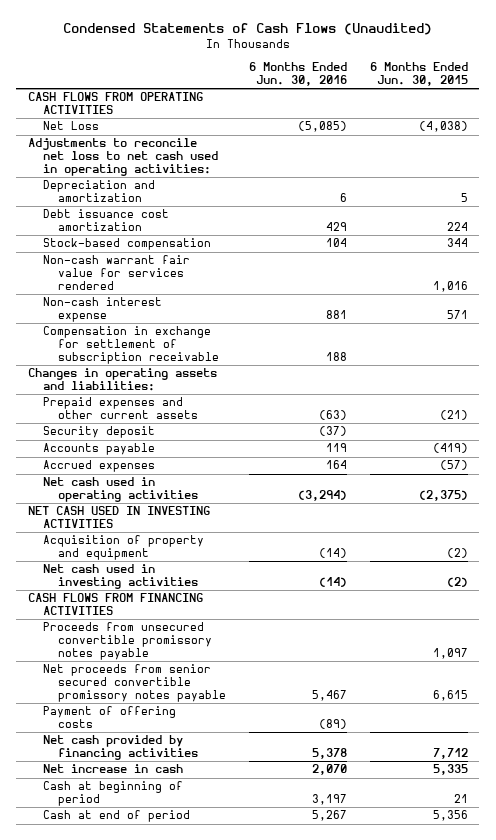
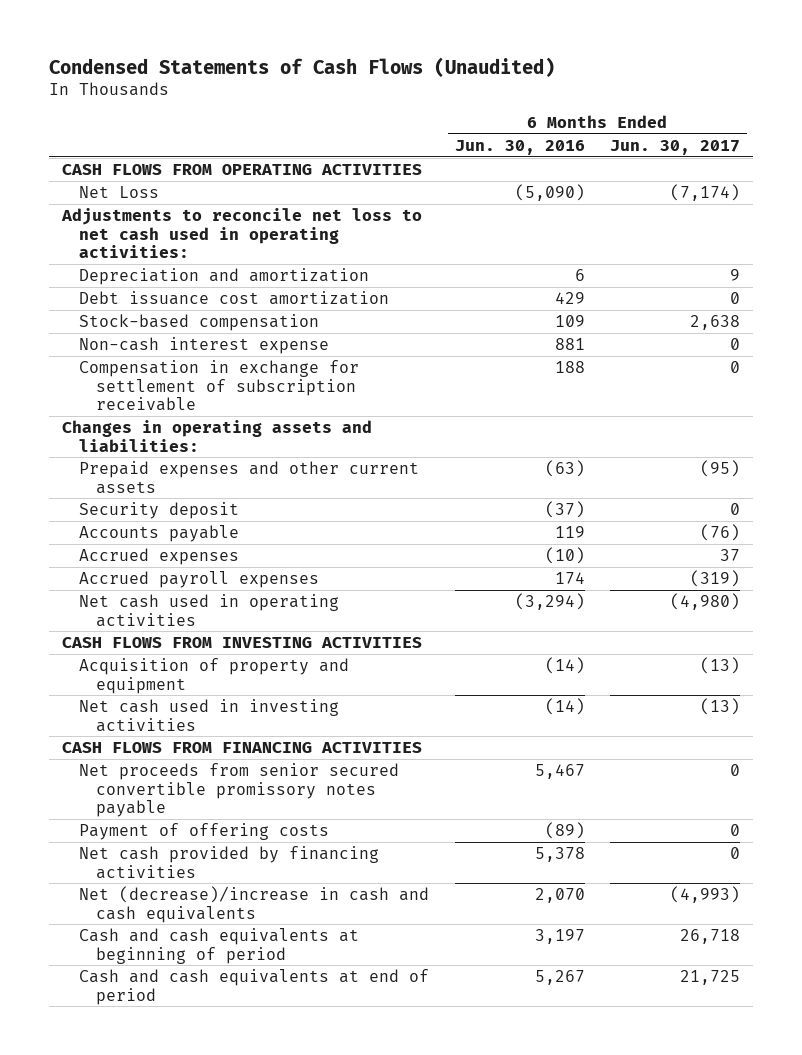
[369,62,468,87] 6 Months Ended Jun. 30, 2015 -> none
none -> [610,139,741,155] Jun. 30, 2017
[297,121,347,133] (5,085) -> [514,183,585,201] (5,090)
[42,255,190,291] Non-cash warrant fair value for services rendered -> none
[325,238,347,248] 104 -> [554,314,585,327] 109
[325,460,347,470] 164 -> [544,546,585,564] (10)
none -> [78,570,319,588] Accrued payroll expenses
[27,506,210,529] NET CASH USED IN INVESTING ACTIVITIES -> [61,636,422,648] CASH FLOWS FROM INVESTING ACTIVITIES
[42,622,213,661] Proceeds from unsecured convertible promissory notes payable -> none
[42,764,183,774] Net increase in cash -> [78,885,429,923] Net (decrease)/increase in cash and cash equivalents
[42,781,183,807] Cash at beginning of period -> [78,927,359,964] Cash and cash equivalents at beginning of period
[42,810,190,823] Cash at end of period -> [78,968,429,1005] Cash and cash equivalents at end of period

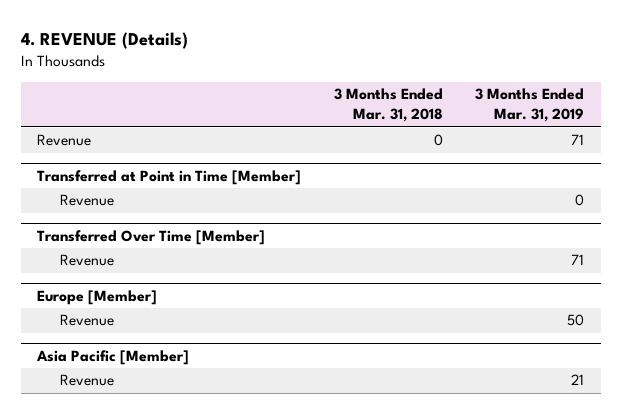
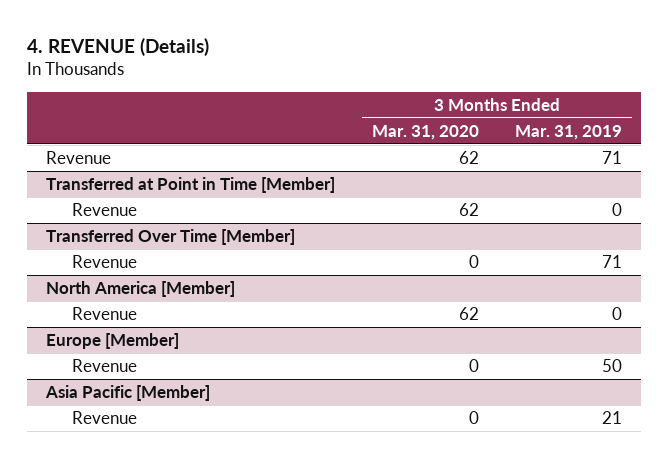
[333,88,443,123] 3 Months Ended Mar. 31, 2018 -> none
none -> [371,124,479,140] Mar. 31, 2020
none -> [45,280,235,297] North America [Member]
none -> [71,306,137,320] Revenue

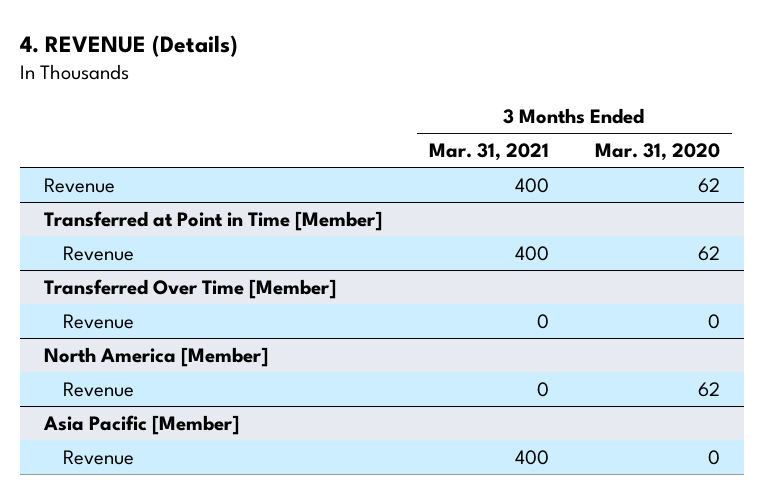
[515,124,623,140] Mar. 31, 2019 -> none
none -> [428,143,549,162] Mar. 31, 2021
[45,332,179,349] Europe [Member] -> none
[71,358,137,372] Revenue -> none

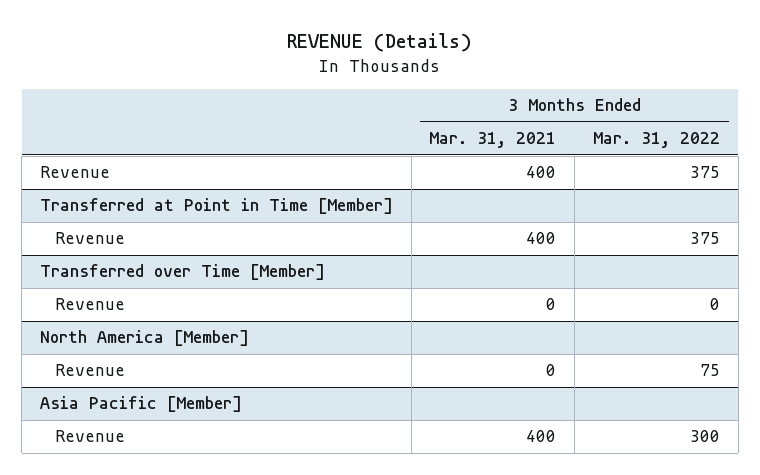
[20,34,239,57] 4. REVENUE (Details) -> [286,33,472,53] REVENUE (Details)
[595,143,721,162] Mar. 31, 2020 -> none
none -> [592,132,720,149] Mar. 31, 2022
[43,278,336,299] Transferred Over Time [Member] -> [39,264,325,281] Transferred over Time [Member]

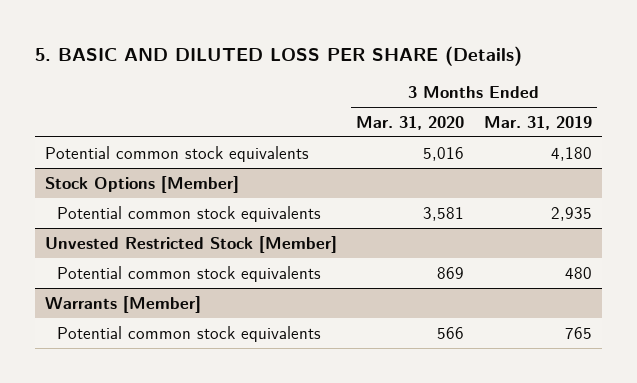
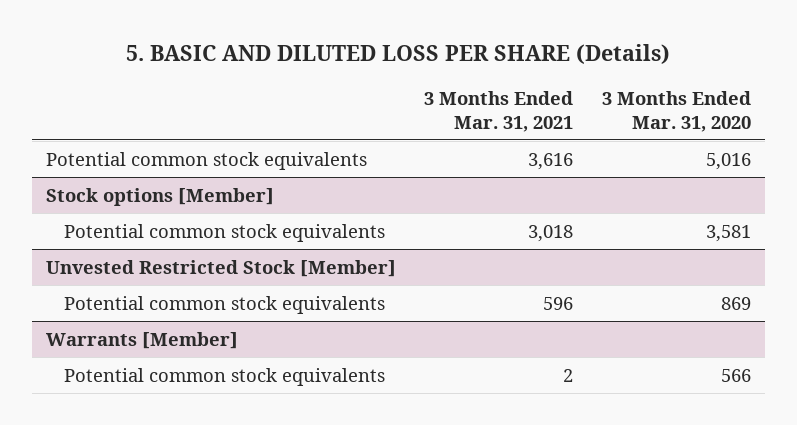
[484,115,593,130] Mar. 31, 2019 -> none
none -> [424,90,574,132] 3 Months Ended Mar. 31, 2021
[44,175,239,193] Stock Options [Member] -> [46,187,275,206] Stock options [Member]

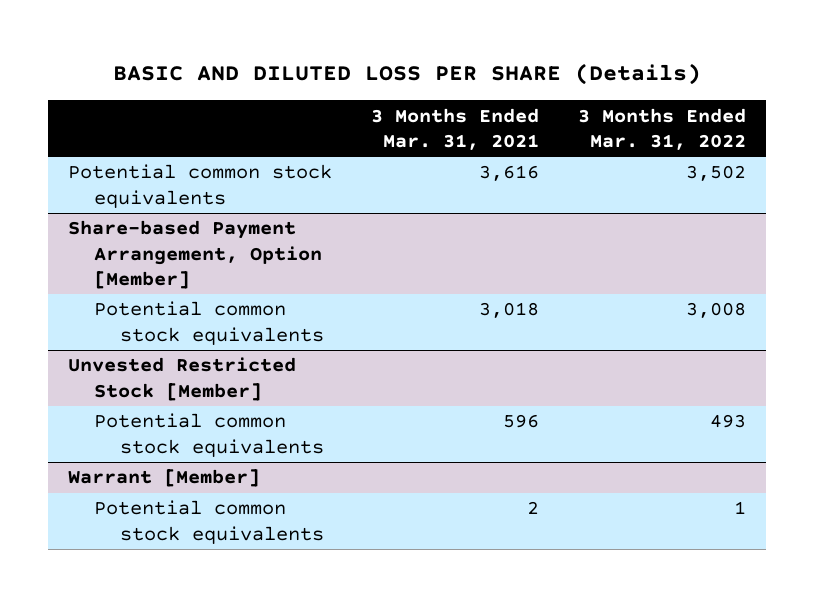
[126,44,671,65] 5. BASIC AND DILUTED LOSS PER SHARE (Details) -> [112,62,701,85] BASIC AND DILUTED LOSS PER SHARE (Details)
[601,90,751,132] 3 Months Ended Mar. 31, 2020 -> none
none -> [578,107,747,151] 3 Months Ended Mar. 31, 2022
[46,187,275,206] Stock options [Member] -> [67,220,322,289] Share-based Payment Arrangement, Option [Member]
[46,331,239,349] Warrants [Member] -> [67,469,260,488] Warrant [Member]

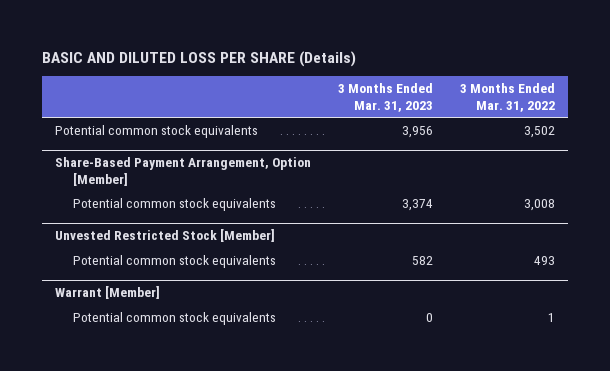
[370,107,539,151] 3 Months Ended Mar. 31, 2021 -> none
none -> [337,82,433,112] 3 Months Ended Mar. 31, 2023
[67,220,322,289] Share-based Payment Arrangement, Option [Member] -> [55,157,312,186] Share-Based Payment Arrangement, Option [Member]

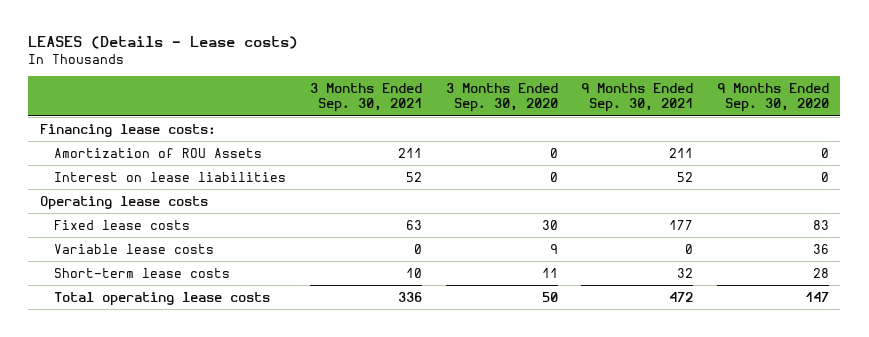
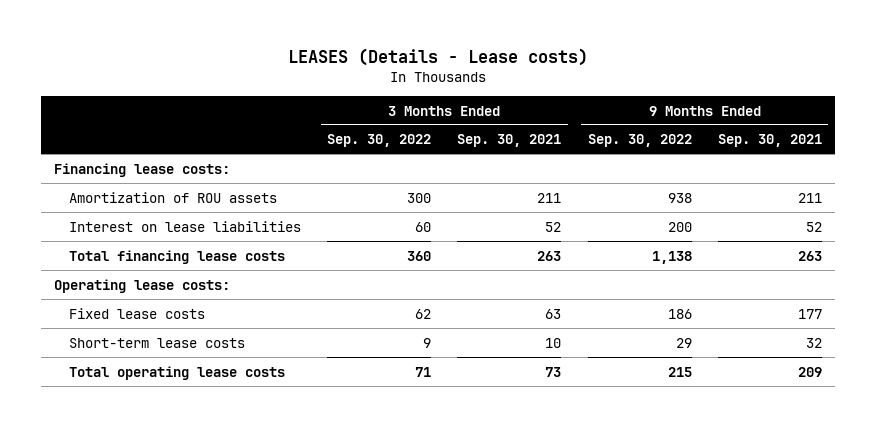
[445,82,558,113] 3 Months Ended Sep. 30, 2020 -> none
[716,82,829,113] 9 Months Ended Sep. 30, 2020 -> none
none -> [327,134,432,148] Sep. 30, 2022
none -> [587,134,692,148] Sep. 30, 2022
[54,147,263,158] Amortization of ROU Assets -> [69,191,278,203] Amortization of ROU assets
none -> [69,249,286,264] Total financing lease costs
[39,195,208,210] Operating lease costs -> [53,278,230,293] Operating lease costs:
[54,243,215,254] Variable lease costs -> none
[398,291,423,302] 336 -> [545,366,562,377] 73
[669,291,694,302] 472 -> [797,366,822,377] 209

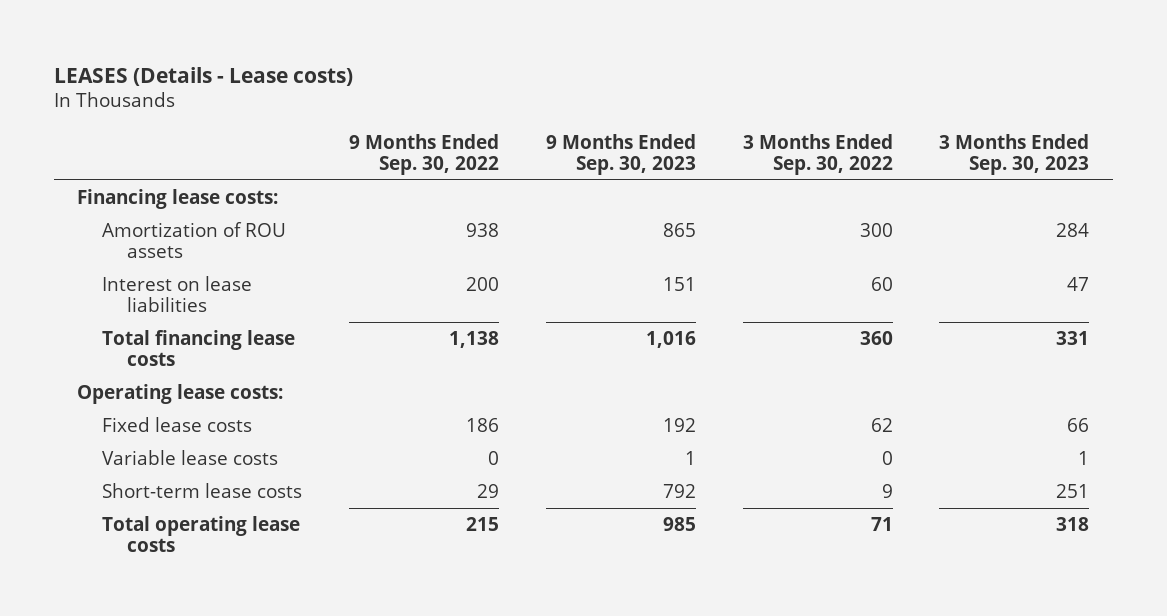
[457,134,562,148] Sep. 30, 2021 -> none
[717,134,822,148] Sep. 30, 2021 -> none
none -> [545,133,696,176] 9 Months Ended Sep. 30, 2023
none -> [939,133,1090,176] 3 Months Ended Sep. 30, 2023
none -> [102,449,279,465] Variable lease costs

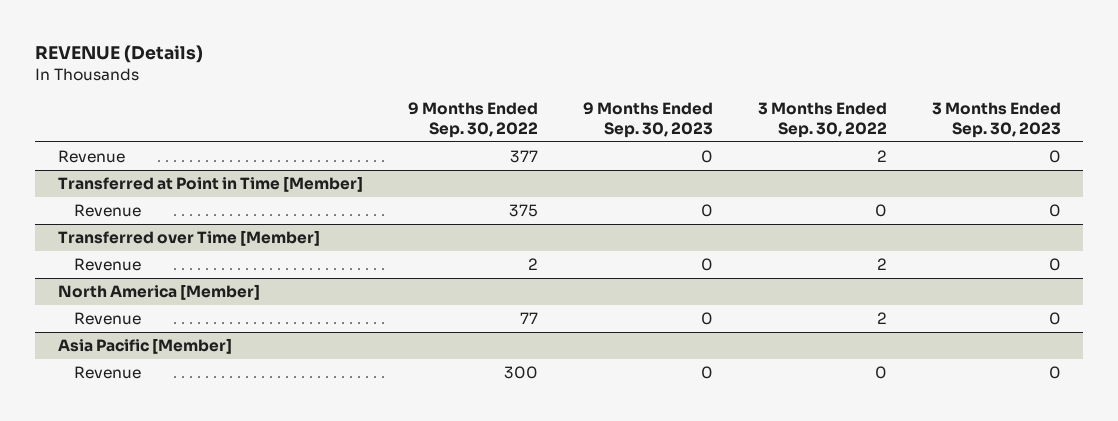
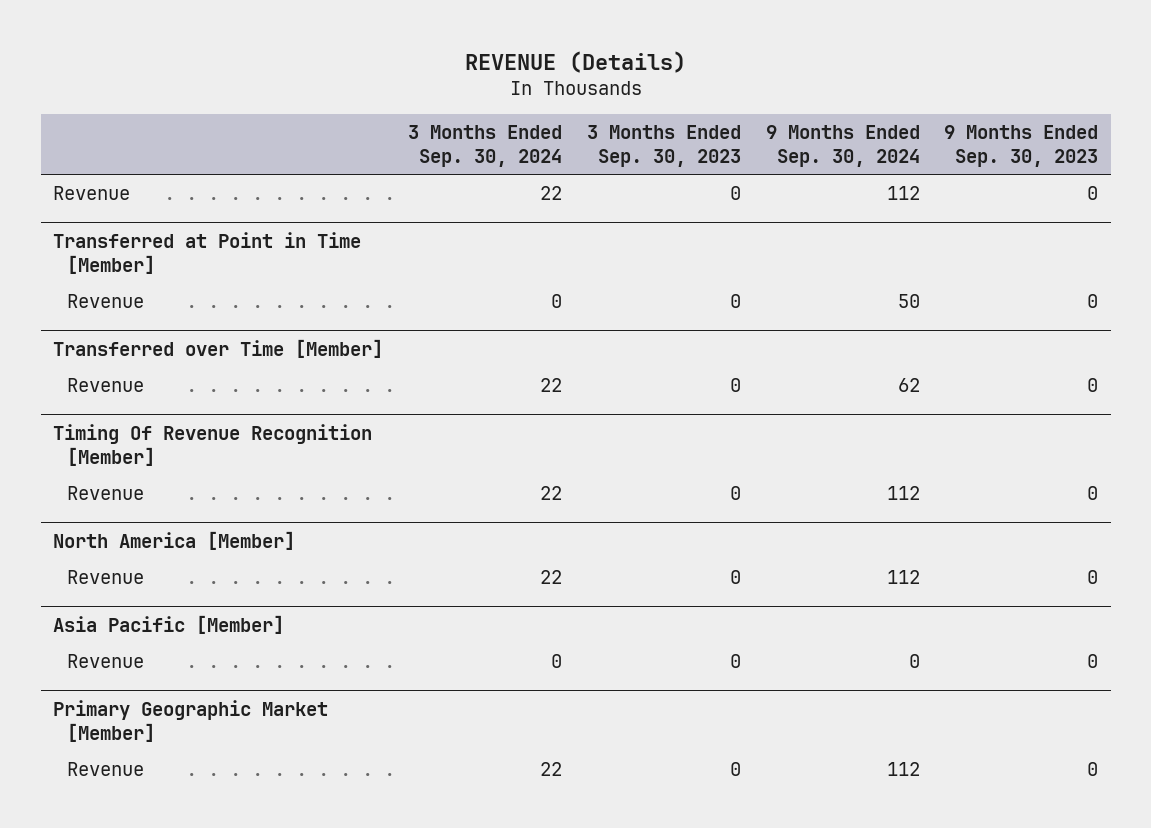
[407,102,538,138] 9 Months Ended Sep. 30, 2022 -> none
[757,102,887,138] 3 Months Ended Sep. 30, 2022 -> none
none -> [407,124,562,167] 3 Months Ended Sep. 30, 2024
none -> [765,124,920,167] 9 Months Ended Sep. 30, 2024
none -> [53,423,373,466] Timing Of Revenue Recognition [Member]
none -> [67,485,145,500] Revenue
none -> [53,699,329,742] Primary Geographic Market [Member]
none -> [67,761,145,776] Revenue

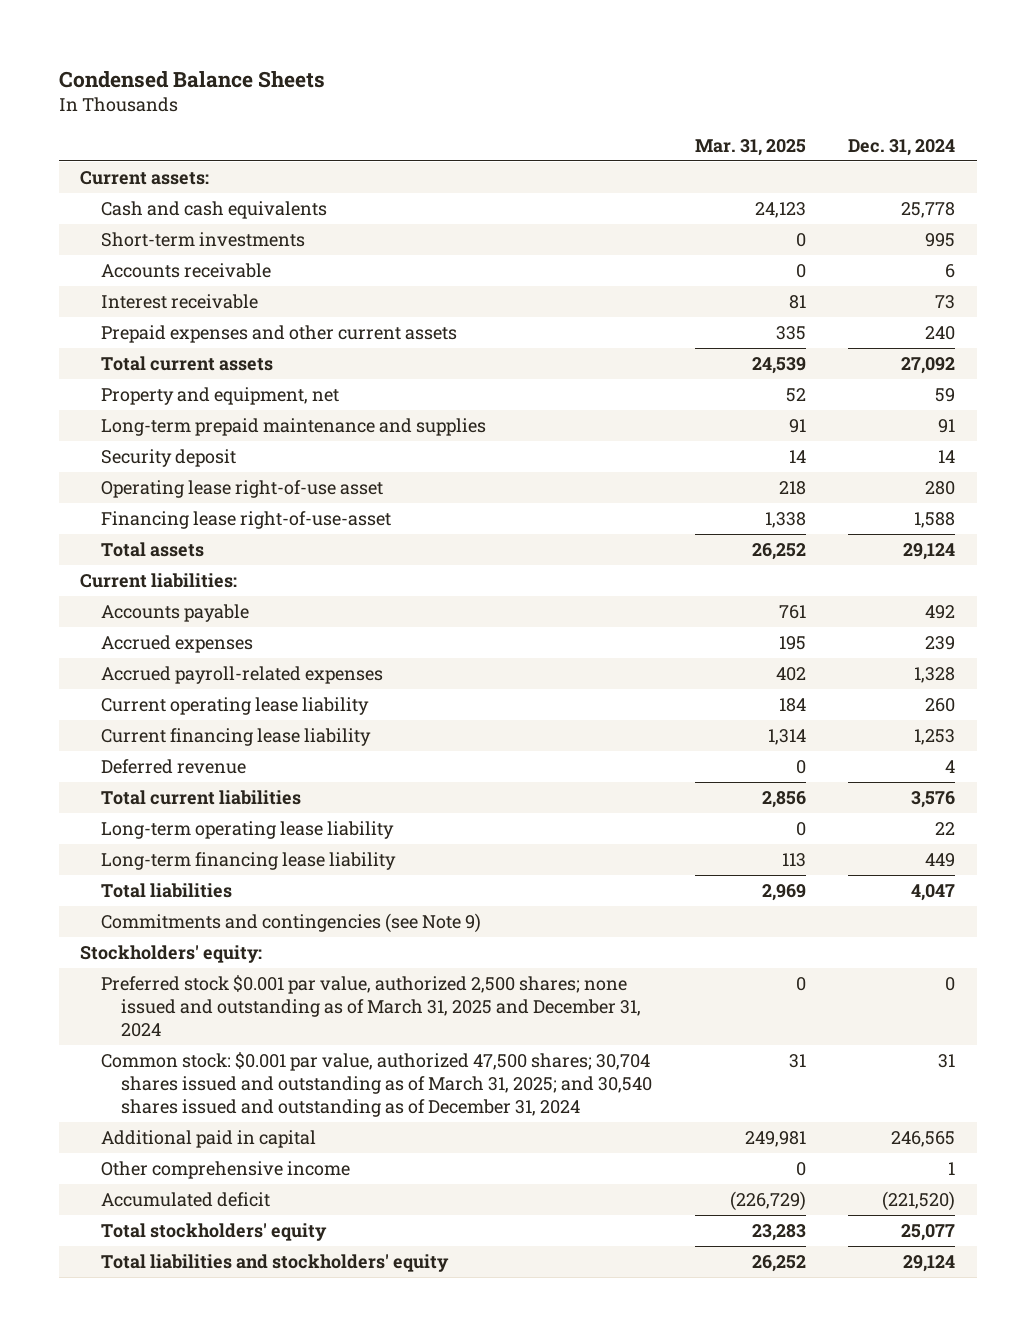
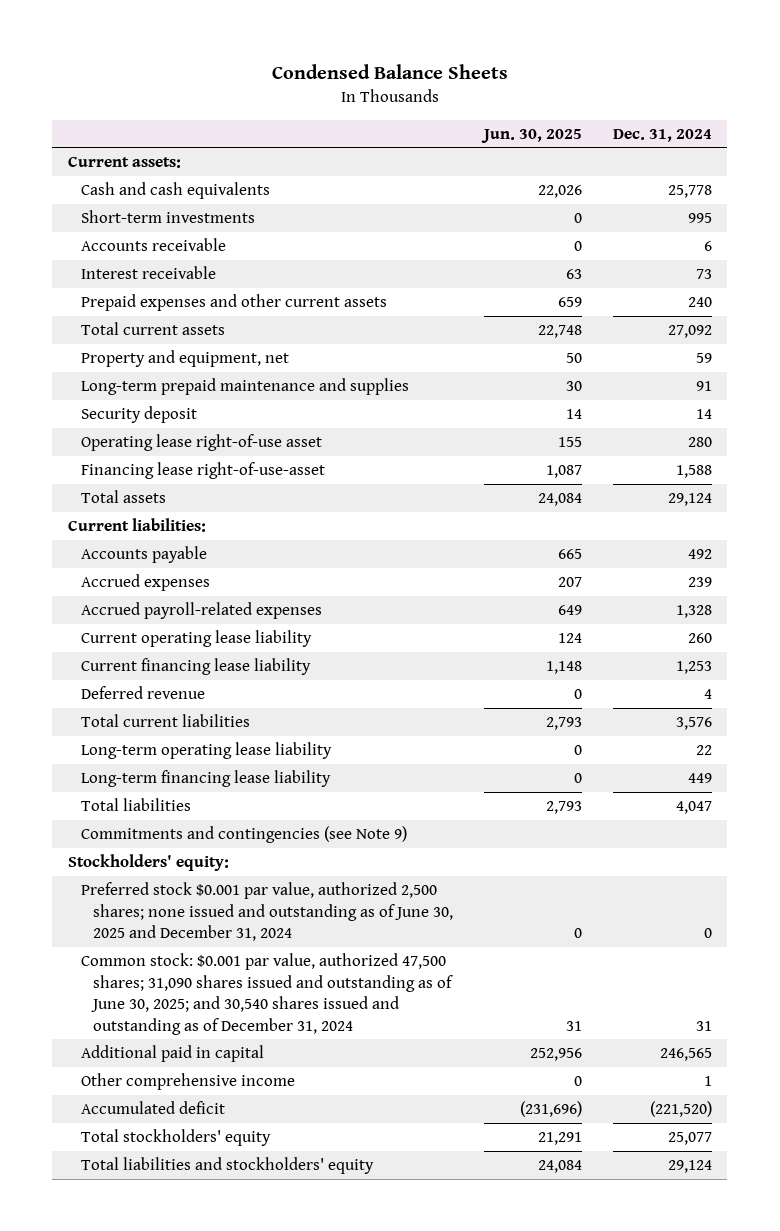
[694,138,806,156] Mar. 31, 2025 -> none
none -> [481,128,583,143] Jun. 30, 2025
[100,975,642,1038] Preferred stock $0.001 par value, authorized 2,500 shares; none issued and outstanding as of March 31, 2025 and December 31, 2024 -> [80,882,454,942] Preferred stock $0.001 par value, authorized 2,500 shares; none issued and outstanding as of June 30, 2025 and December 31, 2024
[100,1052,653,1118] Common stock: $0.001 par value, authorized 47,500 shares; 30,704 shares issued and outstanding as of March 31, 2025; and 30,540 shares issued and outstanding as of December 31, 2024 -> [80,953,454,1035] Common stock: $0.001 par value, authorized 47,500 shares; 31,090 shares issued and outstanding as of June 30, 2025; and 30,540 shares issued and outstanding as of December 31, 2024

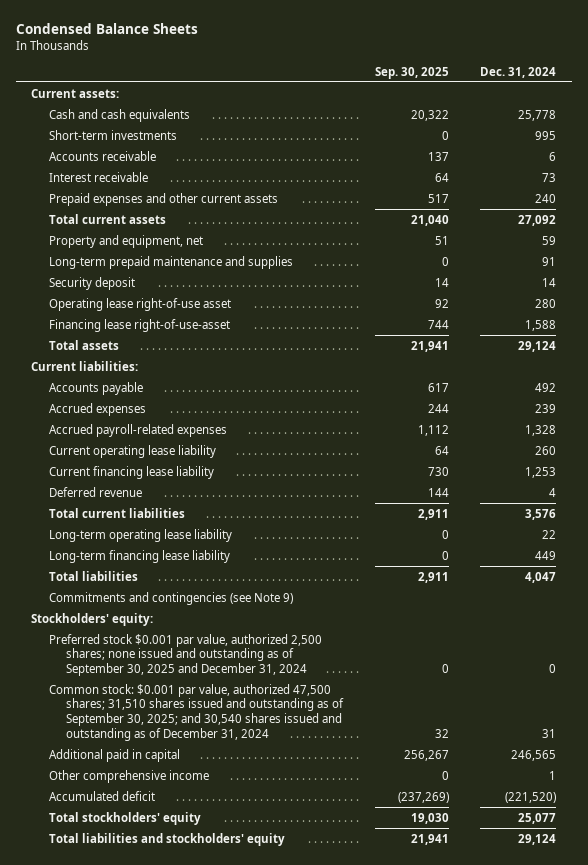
[481,128,583,143] Jun. 30, 2025 -> none
none -> [374,66,449,79] Sep. 30, 2025
[80,882,454,942] Preferred stock $0.001 par value, authorized 2,500 shares; none issued and outstanding as of June 30, 2025 and December 31, 2024 -> [48,633,322,676] Preferred stock $0.001 par value, authorized 2,500 shares; none issued and outstanding as of September 30, 2025 and December 31, 2024
[80,953,454,1035] Common stock: $0.001 par value, authorized 47,500 shares; 31,090 shares issued and outstanding as of June 30, 2025; and 30,540 shares issued and outstanding as of December 31, 2024 -> [48,683,345,741] Common stock: $0.001 par value, authorized 47,500 shares; 31,510 shares issued and outstanding as of September 30, 2025; and 30,540 shares issued and outstanding as of December 31, 2024

